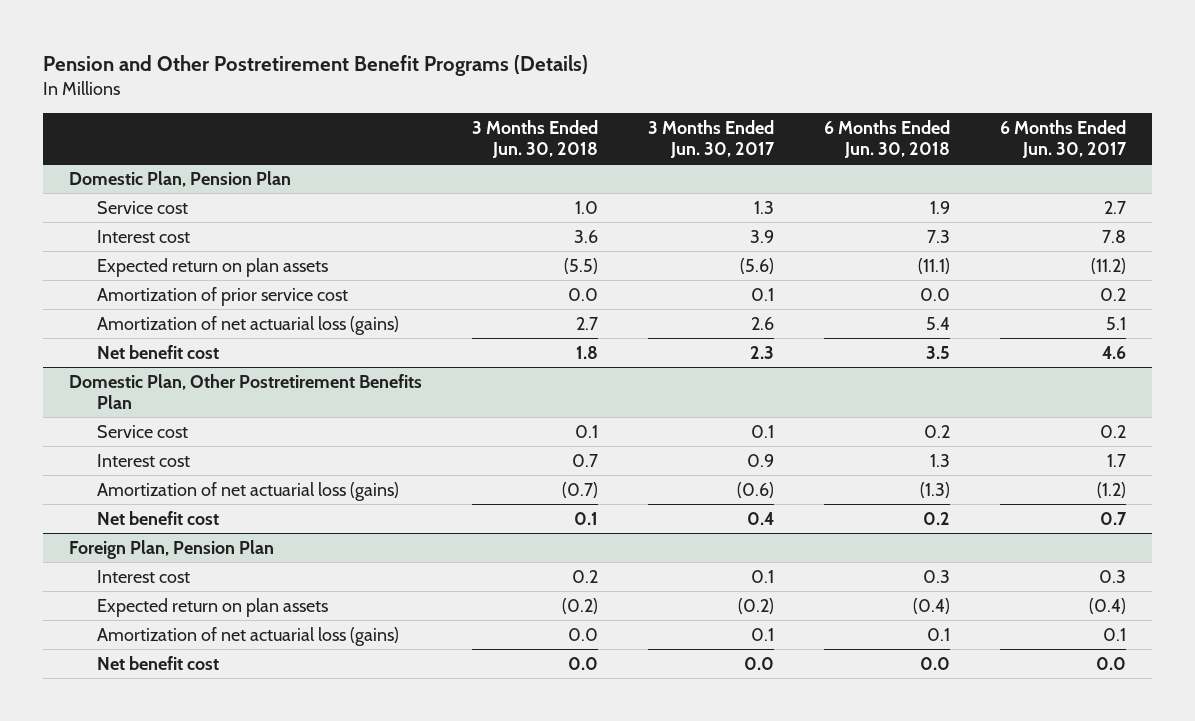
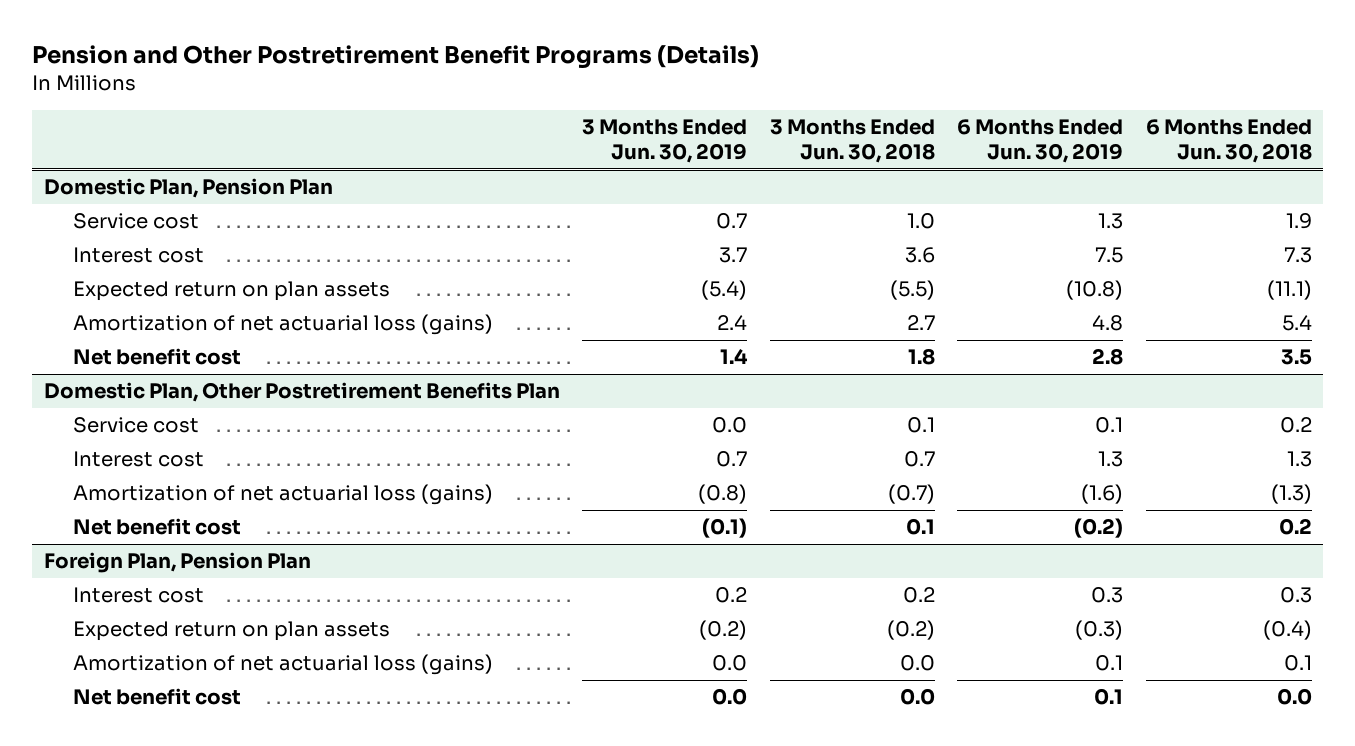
[648,120,776,158] 3 Months Ended Jun. 30, 2017 -> none
[1000,120,1128,158] 6 Months Ended Jun. 30, 2017 -> none
none -> [582,118,748,163] 3 Months Ended Jun. 30, 2019
none -> [957,118,1124,163] 6 Months Ended Jun. 30, 2019
[97,286,349,306] Amortization of prior service cost -> none

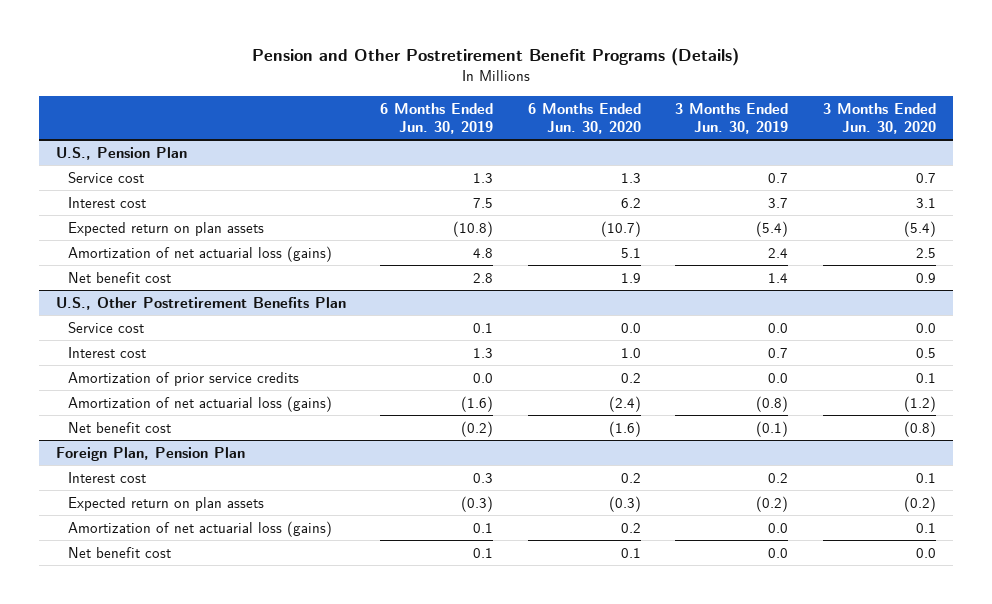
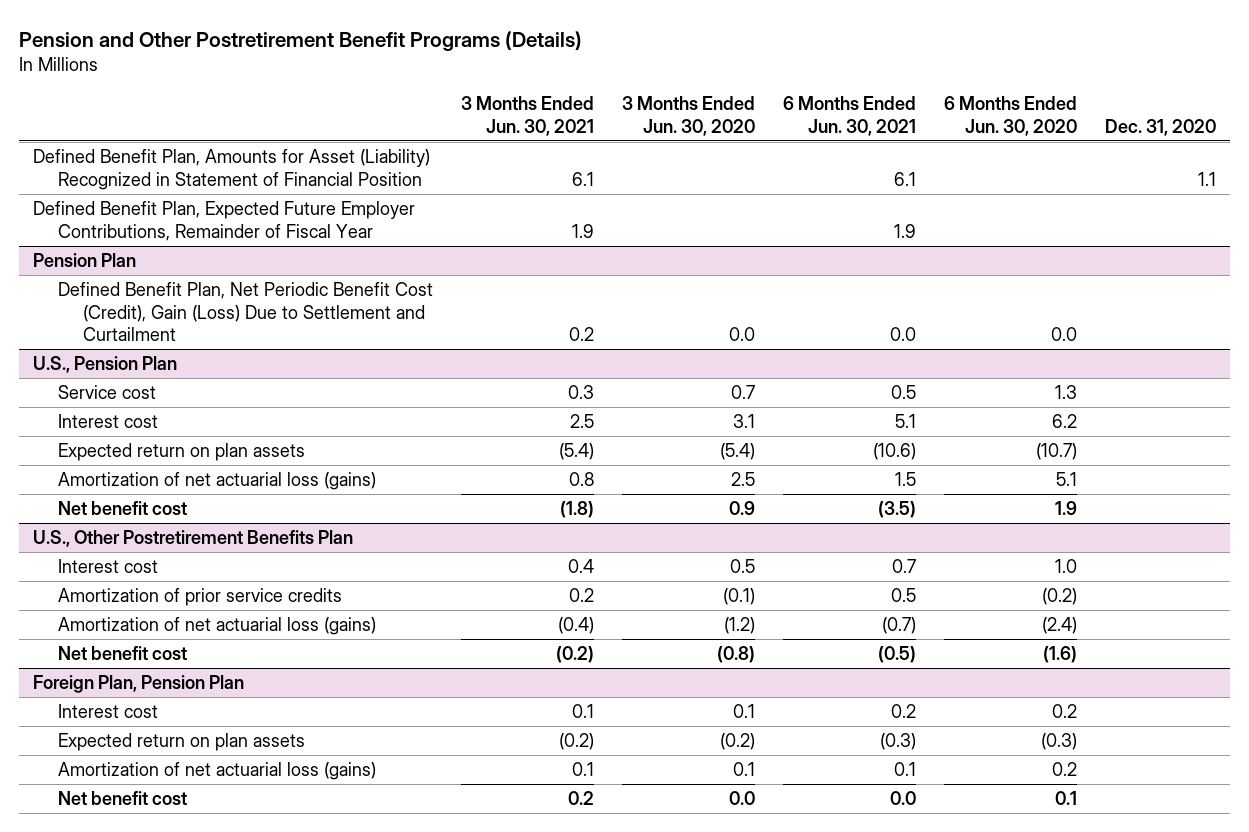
[380,102,494,134] 6 Months Ended Jun. 30, 2019 -> none
[675,102,789,134] 3 Months Ended Jun. 30, 2019 -> none
none -> [461,96,595,136] 3 Months Ended Jun. 30, 2021
none -> [783,96,917,136] 6 Months Ended Jun. 30, 2021
none -> [1105,118,1217,136] Dec. 31, 2020
none -> [32,149,430,190] Defined Benefit Plan, Amounts for Asset (Liability) Recognized in Statement of Financial Position
none -> [32,201,415,241] Defined Benefit Plan, Expected Future Employer Contributions, Remainder of Fiscal Year
none -> [32,253,136,268] Pension Plan
none -> [58,282,434,342] Defined Benefit Plan, Net Periodic Benefit Cost (Credit), Gain (Loss) Due to Settlement and Curtailment
[67,321,144,333] Service cost -> none
[620,372,641,383] 0.2 -> [1042,588,1078,606] (0.2)
[915,372,936,383] 0.1 -> [723,588,756,606] (0.1)

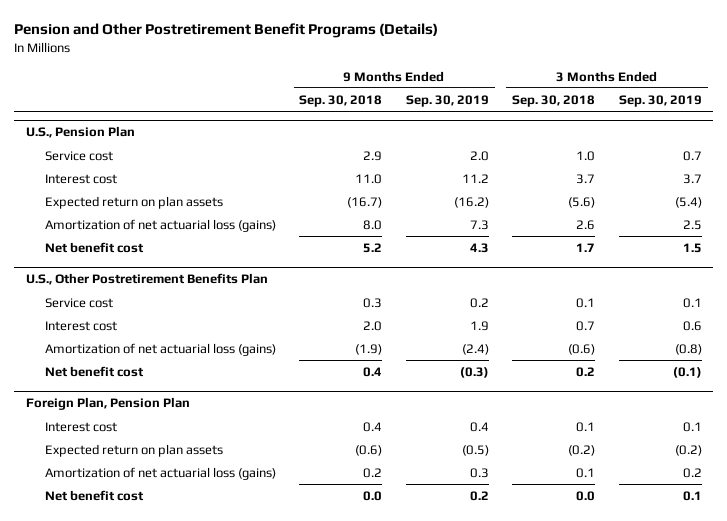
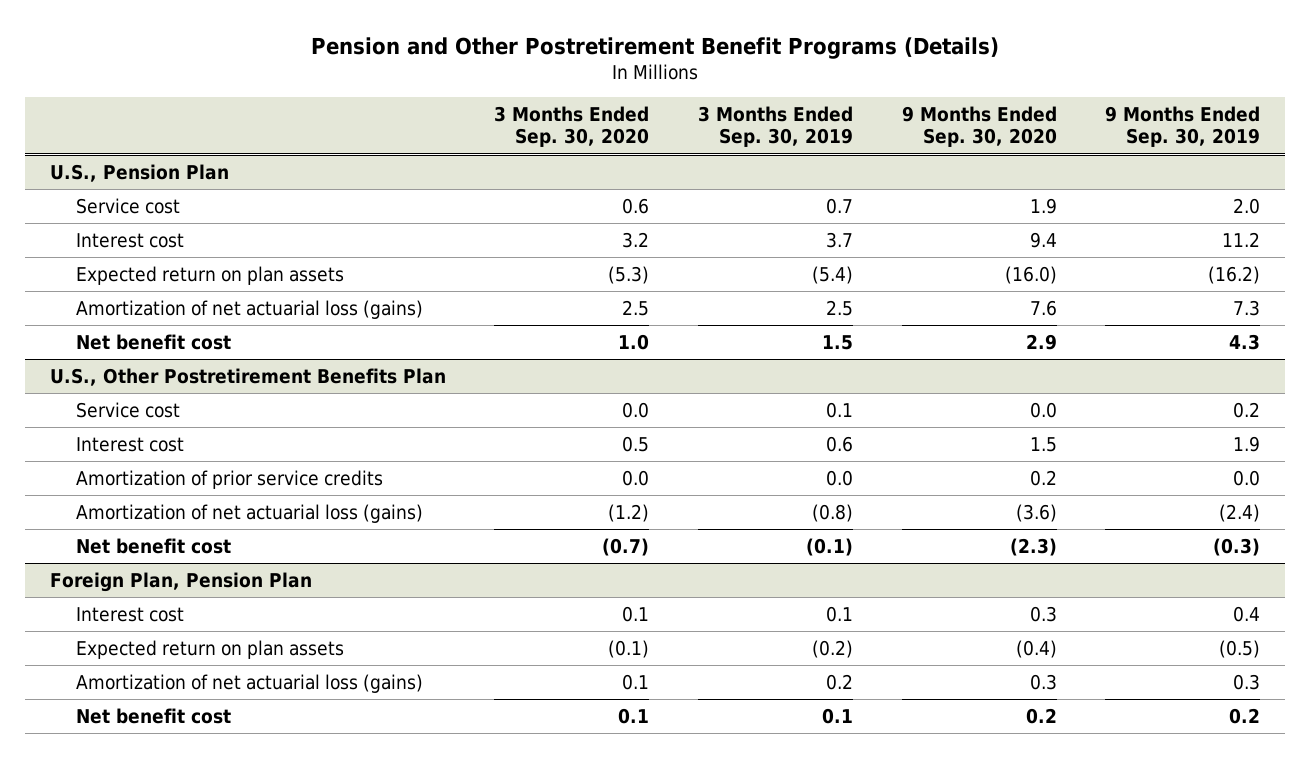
[299,94,383,107] Sep. 30, 2018 -> none
[512,94,596,107] Sep. 30, 2018 -> none
none -> [494,106,650,148] 3 Months Ended Sep. 30, 2020
none -> [901,106,1057,148] 9 Months Ended Sep. 30, 2020
none -> [75,469,383,489] Amortization of prior service credits

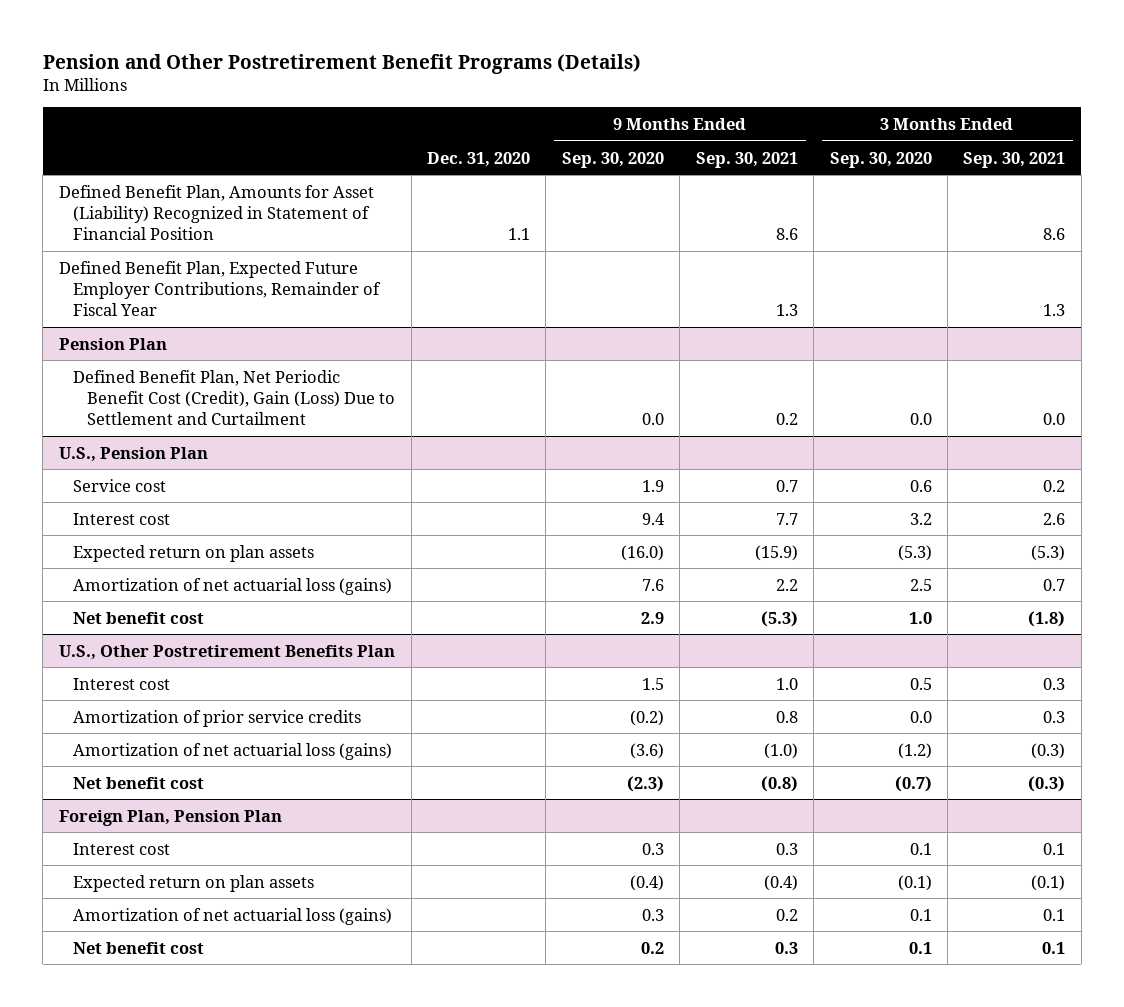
[697,106,853,148] 3 Months Ended Sep. 30, 2019 -> none
[1105,106,1261,148] 9 Months Ended Sep. 30, 2019 -> none
none -> [427,151,531,167] Dec. 31, 2020
none -> [695,151,798,168] Sep. 30, 2021
none -> [963,151,1066,168] Sep. 30, 2021
none -> [58,184,374,241] Defined Benefit Plan, Amounts for Asset (Liability) Recognized in Statement of Financial Position
none -> [58,260,381,317] Defined Benefit Plan, Expected Future Employer Contributions, Remainder of Fiscal Year
none -> [58,337,167,350] Pension Plan
none -> [72,369,396,426] Defined Benefit Plan, Net Periodic Benefit Cost (Credit), Gain (Loss) Due to Settlement and Curtailment
[75,401,180,418] Service cost -> none
[1029,469,1057,486] 0.2 -> [629,709,664,726] (0.2)

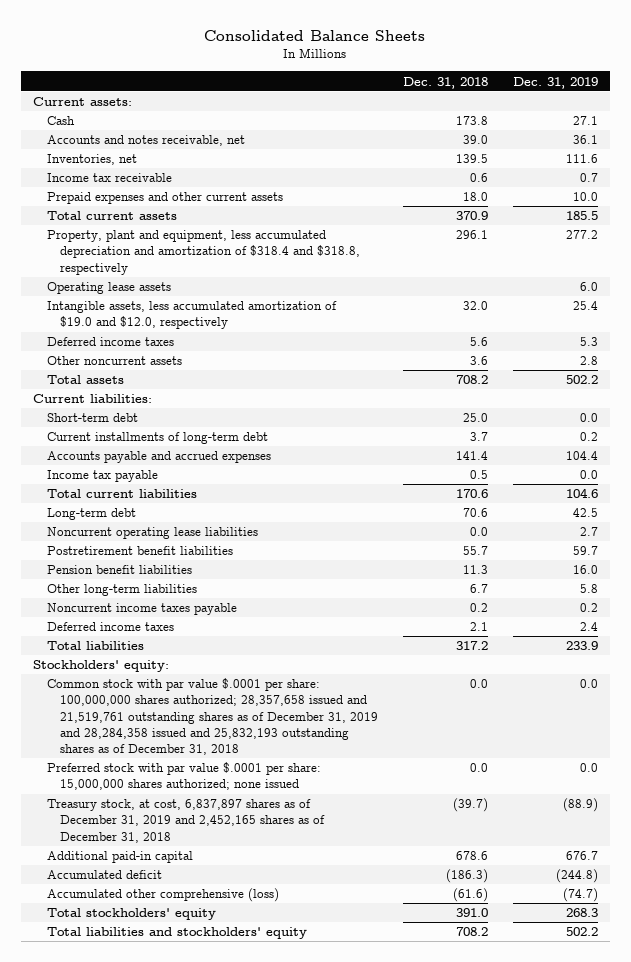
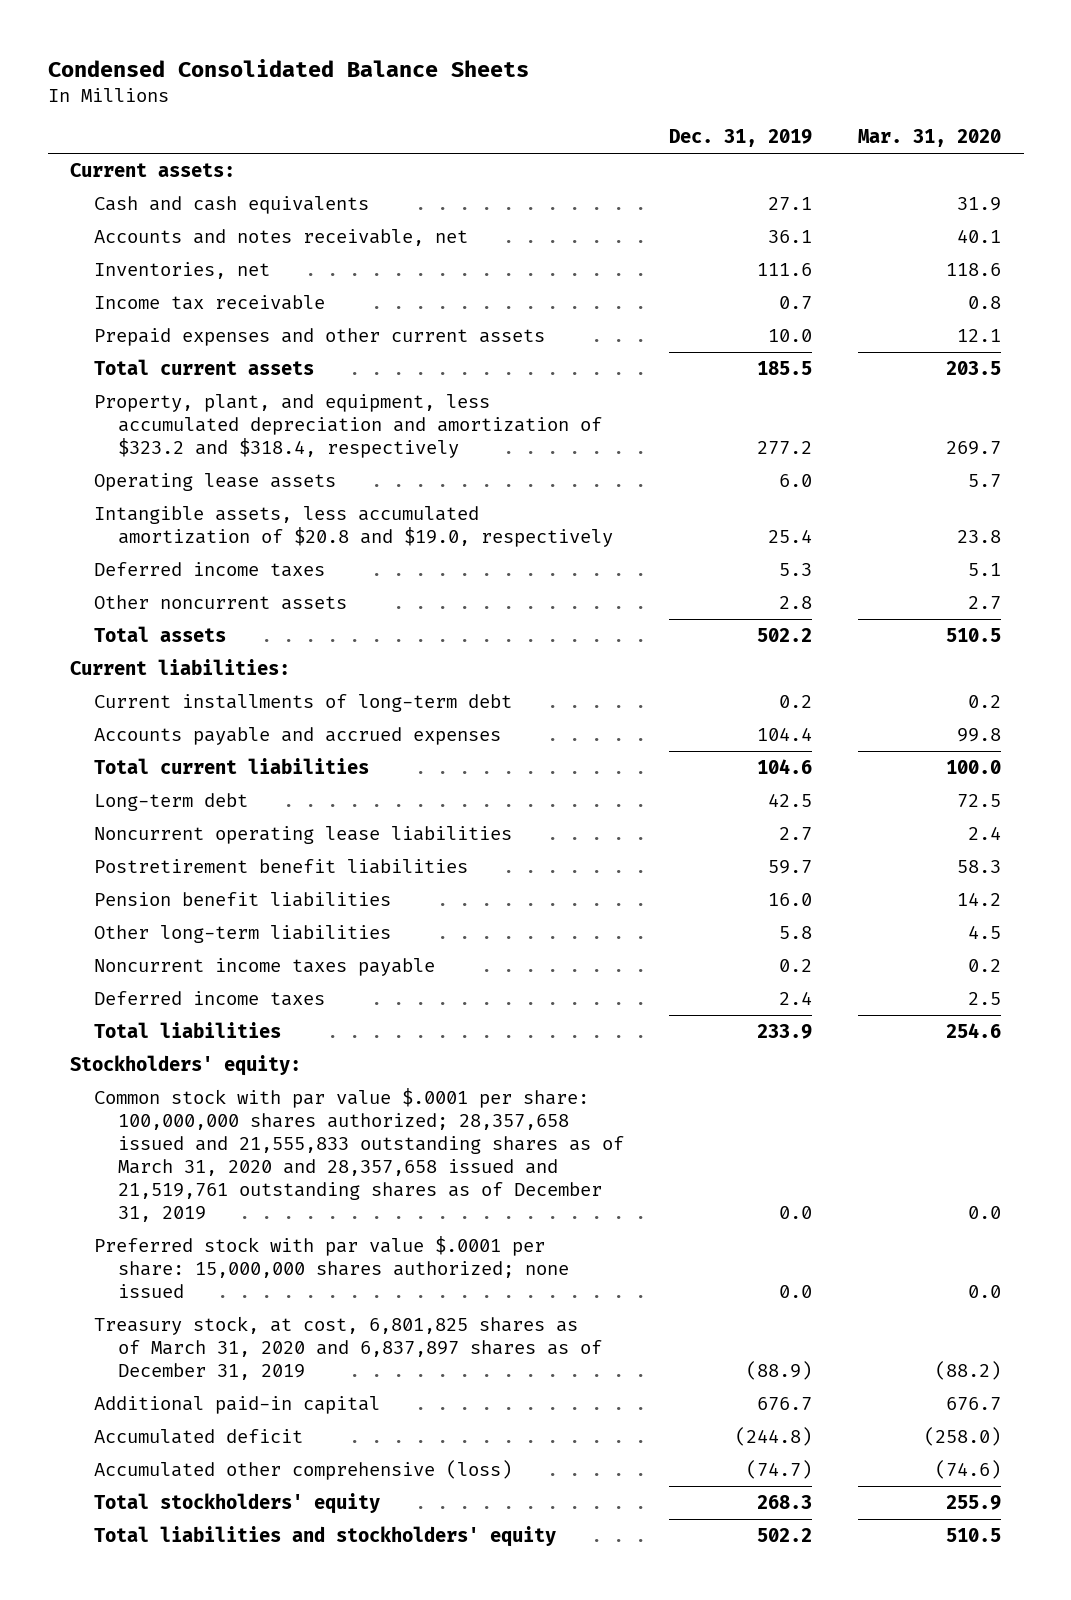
[204,29,426,41] Consolidated Balance Sheets -> [47,58,529,77] Condensed Consolidated Balance Sheets
[402,76,488,89] Dec. 31, 2018 -> none
none -> [857,129,1001,148] Mar. 31, 2020
[46,116,75,126] Cash -> [93,195,369,214] Cash and cash equivalents
[46,230,361,275] Property, plant and equipment, less accumulated depreciation and amortization of $318.4 and $318.8, respectively -> [93,393,602,458] Property, plant, and equipment, less accumulated depreciation and amortization of $323.2 and $318.4, respectively
[46,301,337,330] Intangible assets, less accumulated amortization of $19.0 and $12.0, respectively -> [93,505,613,547] Intangible assets, less accumulated amortization of $20.8 and $19.0, respectively
[46,413,138,423] Short-term debt -> none
[46,470,158,483] Income tax payable -> none
[46,678,379,755] Common stock with par value $.0001 per share: 100,000,000 shares authorized; 28,357,658 issued and 21,519,761 outstanding shares as of December 31, 2019 and 28,284,358 issued and 25,832,193 outstanding shares as of December 31, 2018 -> [93,1087,624,1222] Common stock with par value $.0001 per share: 100,000,000 shares authorized; 28,357,658 issued and 21,555,833 outstanding shares as of March 31, 2020 and 28,357,658 issued and 21,519,761 outstanding shares as of December 31, 2019
[46,799,326,843] Treasury stock, at cost, 6,837,897 shares as of December 31, 2019 and 2,452,165 shares as of December 31, 2018 -> [93,1315,602,1380] Treasury stock, at cost, 6,801,825 shares as of March 31, 2020 and 6,837,897 shares as of December 31, 2019

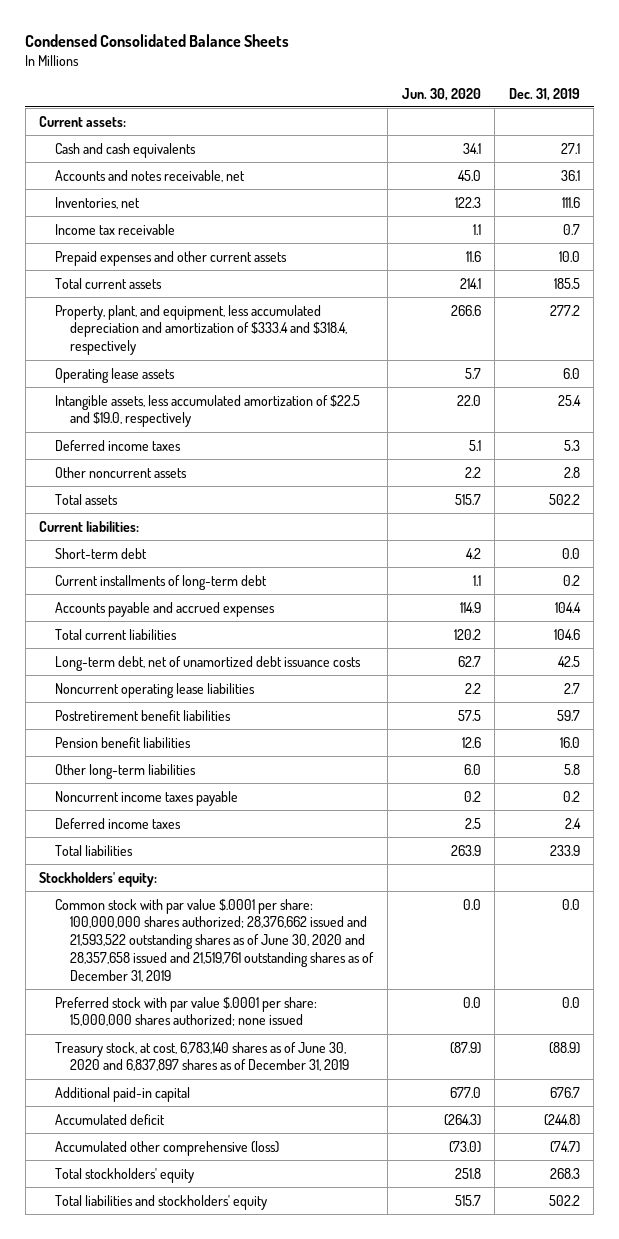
[857,129,1001,148] Mar. 31, 2020 -> none
none -> [401,87,481,101] Jun. 30, 2020
[93,393,602,458] Property, plant, and equipment, less accumulated depreciation and amortization of $323.2 and $318.4, respectively -> [54,304,348,356] Property, plant, and equipment, less accumulated depreciation and amortization of $333.4 and $318.4, respectively
[93,505,613,547] Intangible assets, less accumulated amortization of $20.8 and $19.0, respectively -> [54,394,360,428] Intangible assets, less accumulated amortization of $22.5 and $19.0, respectively
none -> [54,547,147,559] Short-term debt
[93,792,248,811] Long-term debt -> [54,655,361,671] Long-term debt, net of unamortized debt issuance costs
[93,1087,624,1222] Common stock with par value $.0001 per share: 100,000,000 shares authorized; 28,357,658 issued and 21,555,833 outstanding shares as of March 31, 2020 and 28,357,658 issued and 21,519,761 outstanding shares as of December 31, 2019 -> [54,898,375,983] Common stock with par value $.0001 per share: 100,000,000 shares authorized; 28,376,662 issued and 21,593,522 outstanding shares as of June 30, 2020 and 28,357,658 issued and 21,519,761 outstanding shares as of December 31, 2019
[93,1315,602,1380] Treasury stock, at cost, 6,801,825 shares as of March 31, 2020 and 6,837,897 shares as of December 31, 2019 -> [54,1041,350,1072] Treasury stock, at cost, 6,783,140 shares as of June 30, 2020 and 6,837,897 shares as of December 31, 2019

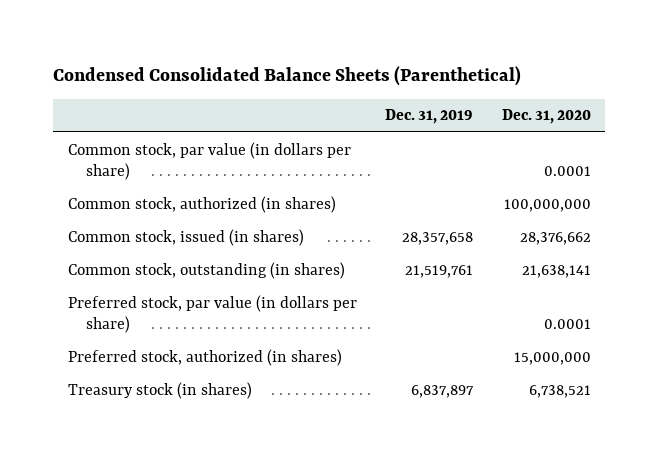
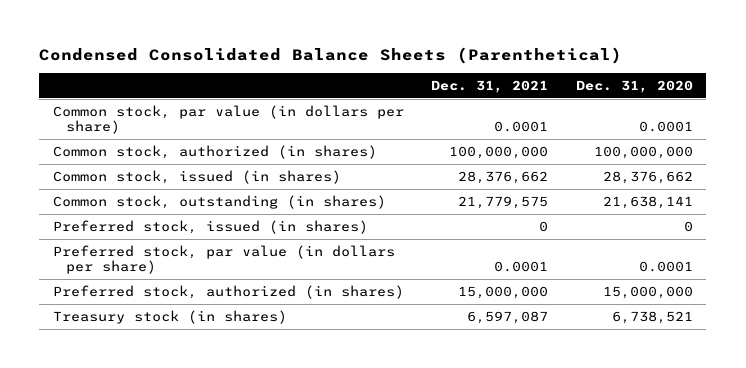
[385,109,474,125] Dec. 31, 2019 -> none
none -> [431,79,549,93] Dec. 31, 2021
none -> [52,220,368,235] Preferred stock, issued (in shares)

